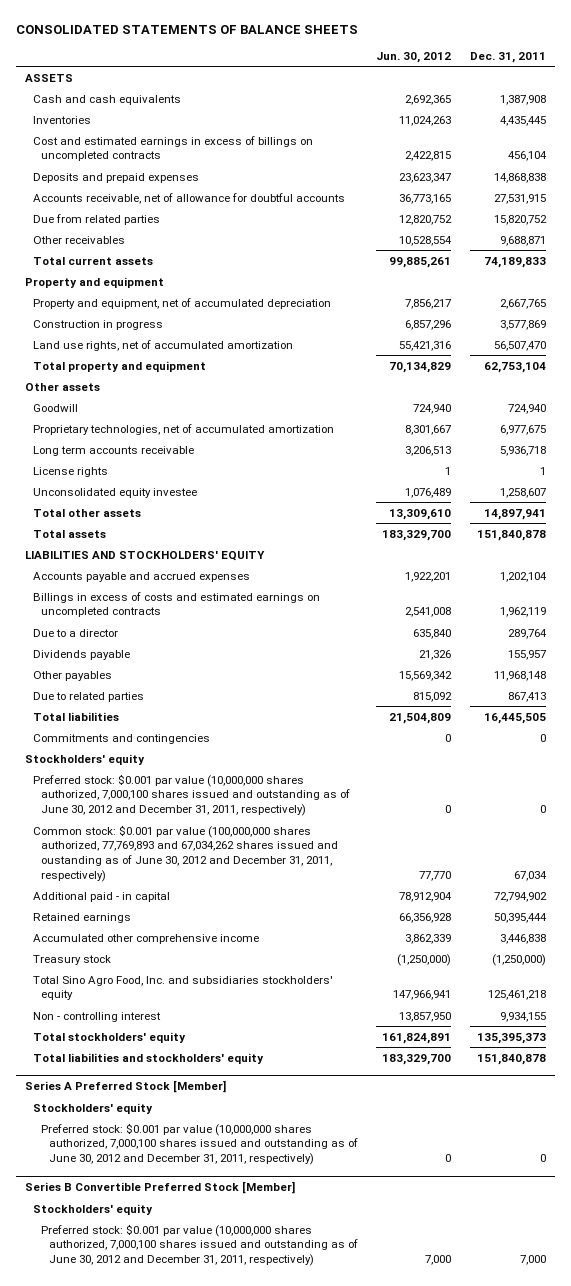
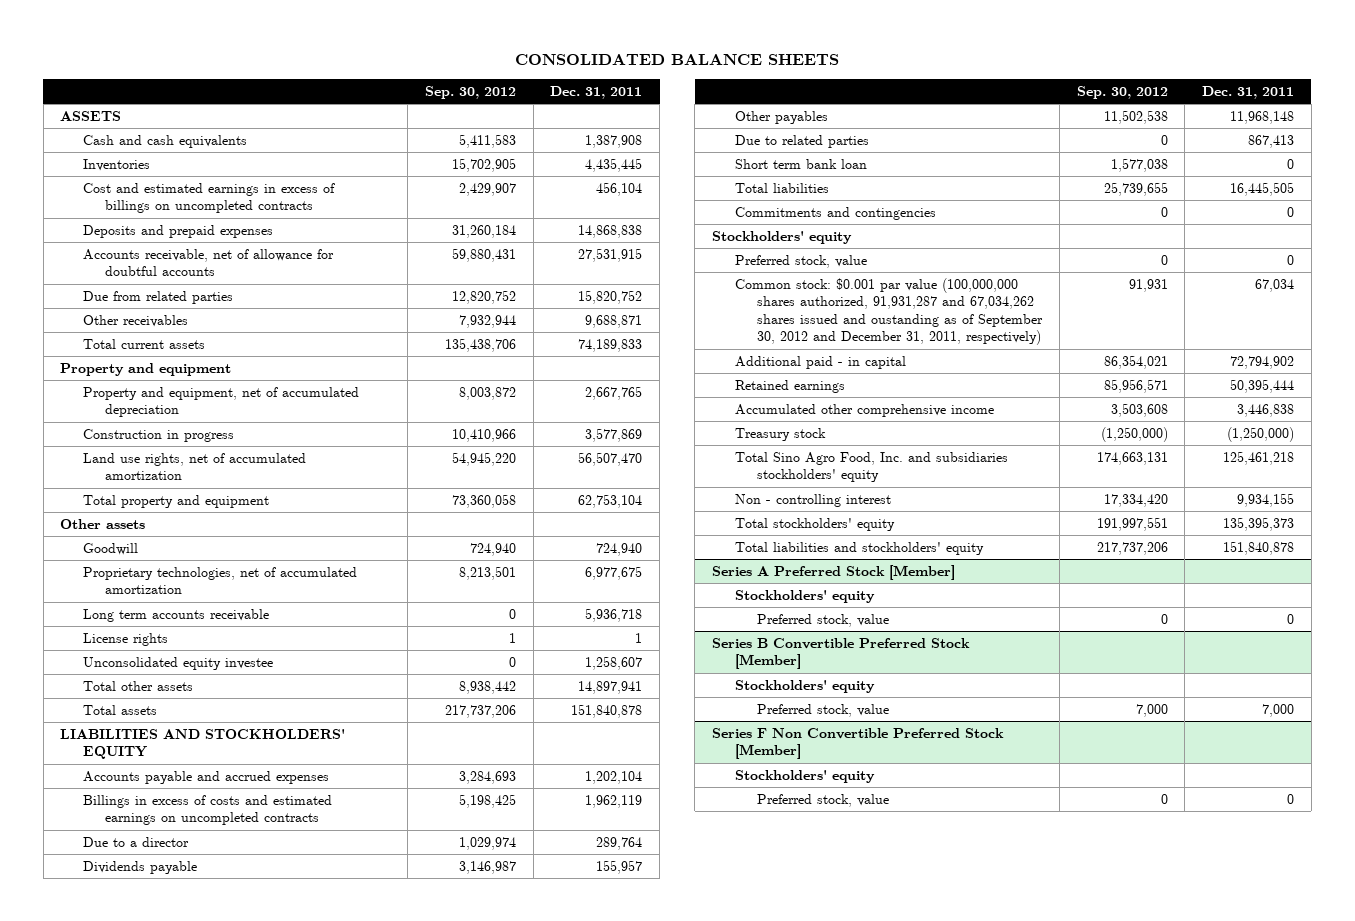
[15,24,358,34] CONSOLIDATED STATEMENTS OF BALANCE SHEETS -> [515,53,840,65] CONSOLIDATED BALANCE SHEETS
[376,51,452,63] Jun. 30, 2012 -> none
none -> [424,86,516,100] Sep. 30, 2012
none -> [734,158,867,169] Short term bank loan
[32,773,350,817] Preferred stock: $0.001 par value (10,000,000 shares authorized, 7,000,100 shares issued and outstanding as of June 30, 2012 and December 31, 2011, respectively) -> [734,254,867,268] Preferred stock, value
[32,824,338,882] Common stock: $0.001 par value (100,000,000 shares authorized, 77,769,893 and 67,034,262 shares issued and oustanding as of June 30, 2012 and December 31, 2011, respectively) -> [734,277,1044,346] Common stock: $0.001 par value (100,000,000 shares authorized, 91,931,287 and 67,034,262 shares issued and oustanding as of September 30, 2012 and December 31, 2011, respectively)
[40,1122,359,1166] Preferred stock: $0.001 par value (10,000,000 shares authorized, 7,000,100 shares issued and outstanding as of June 30, 2012 and December 31, 2011, respectively) -> [757,613,890,627] Preferred stock, value
[40,1223,359,1267] Preferred stock: $0.001 par value (10,000,000 shares authorized, 7,000,100 shares issued and outstanding as of June 30, 2012 and December 31, 2011, respectively) -> [757,703,890,717] Preferred stock, value
none -> [712,727,1005,760] Series F Non Convertible Preferred Stock [Member]
none -> [734,769,875,783] Stockholders' equity
none -> [757,793,890,807] Preferred stock, value

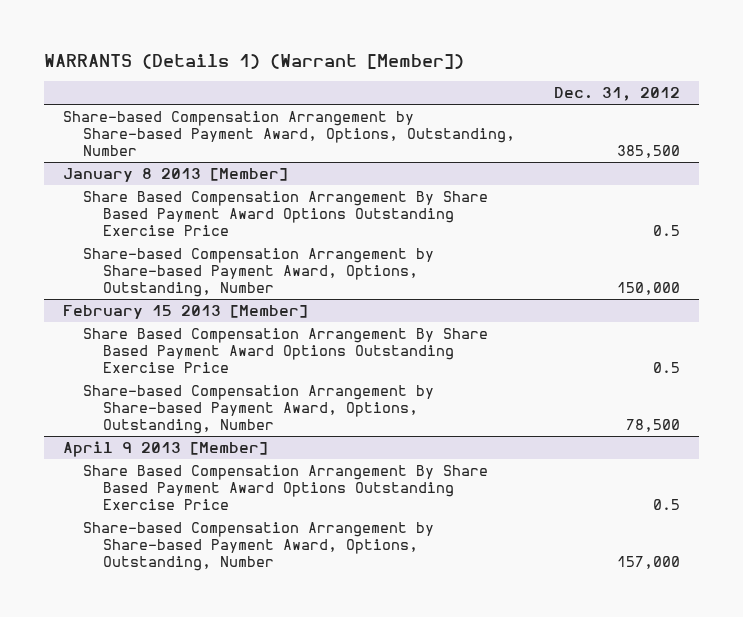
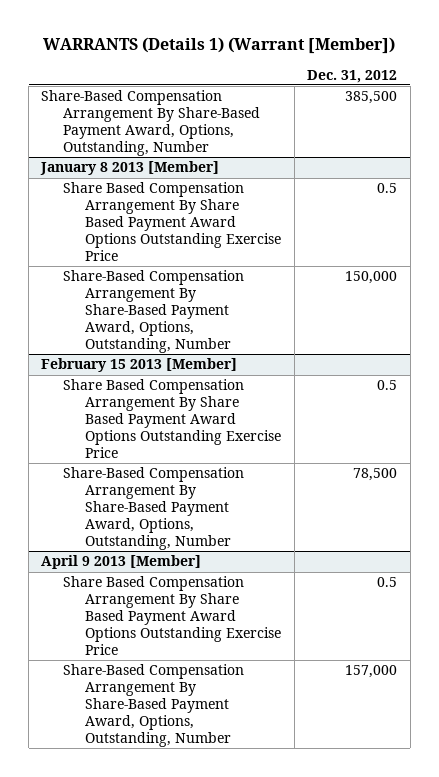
[63,111,516,156] Share-based Compensation Arrangement by Share-based Payment Award, Options, Outstanding, Number -> [41,90,261,157] Share-Based Compensation Arrangement By Share-Based Payment Award, Options, Outstanding, Number
[83,248,435,297] Share-based Compensation Arrangement by Share-based Payment Award, Options, Outstanding, Number -> [63,270,245,354] Share-Based Compensation Arrangement By Share-Based Payment Award, Options, Outstanding, Number
[83,385,435,434] Share-based Compensation Arrangement by Share-based Payment Award, Options, Outstanding, Number -> [63,467,245,551] Share-Based Compensation Arrangement By Share-Based Payment Award, Options, Outstanding, Number
[83,522,435,571] Share-based Compensation Arrangement by Share-based Payment Award, Options, Outstanding, Number -> [63,664,245,748] Share-Based Compensation Arrangement By Share-Based Payment Award, Options, Outstanding, Number

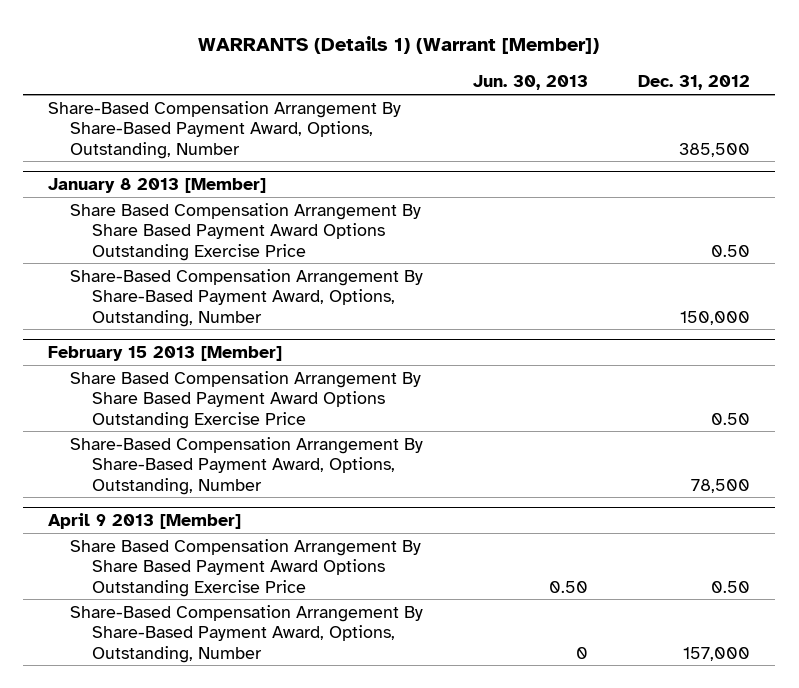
none -> [473,75,589,91] Jun. 30, 2013
[377,183,398,194] 0.5 -> [711,244,751,257] 0.50
[377,380,398,391] 0.5 -> [711,412,751,425] 0.50
[377,577,398,588] 0.5 -> [711,580,751,593] 0.50

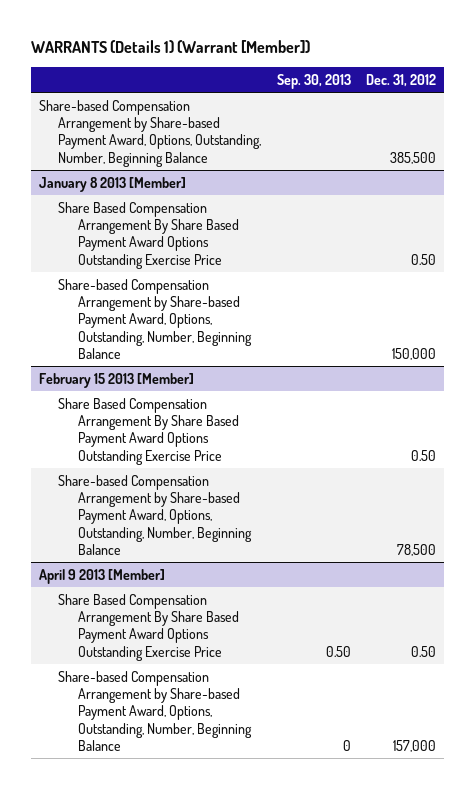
[473,75,589,91] Jun. 30, 2013 -> none
none -> [276,73,351,89] Sep. 30, 2013
[48,100,402,159] Share-Based Compensation Arrangement By Share-Based Payment Award, Options, Outstanding, Number -> [38,99,262,167] Share-based Compensation Arrangement by Share-based Payment Award, Options, Outstanding, Number, Beginning Balance
[70,268,424,327] Share-Based Compensation Arrangement By Share-Based Payment Award, Options, Outstanding, Number -> [58,278,252,359] Share-based Compensation Arrangement by Share-based Payment Award, Options, Outstanding, Number, Beginning Balance
[70,436,424,495] Share-Based Compensation Arrangement By Share-Based Payment Award, Options, Outstanding, Number -> [58,474,252,555] Share-based Compensation Arrangement by Share-based Payment Award, Options, Outstanding, Number, Beginning Balance
[70,604,424,663] Share-Based Compensation Arrangement By Share-Based Payment Award, Options, Outstanding, Number -> [58,670,252,751] Share-based Compensation Arrangement by Share-based Payment Award, Options, Outstanding, Number, Beginning Balance

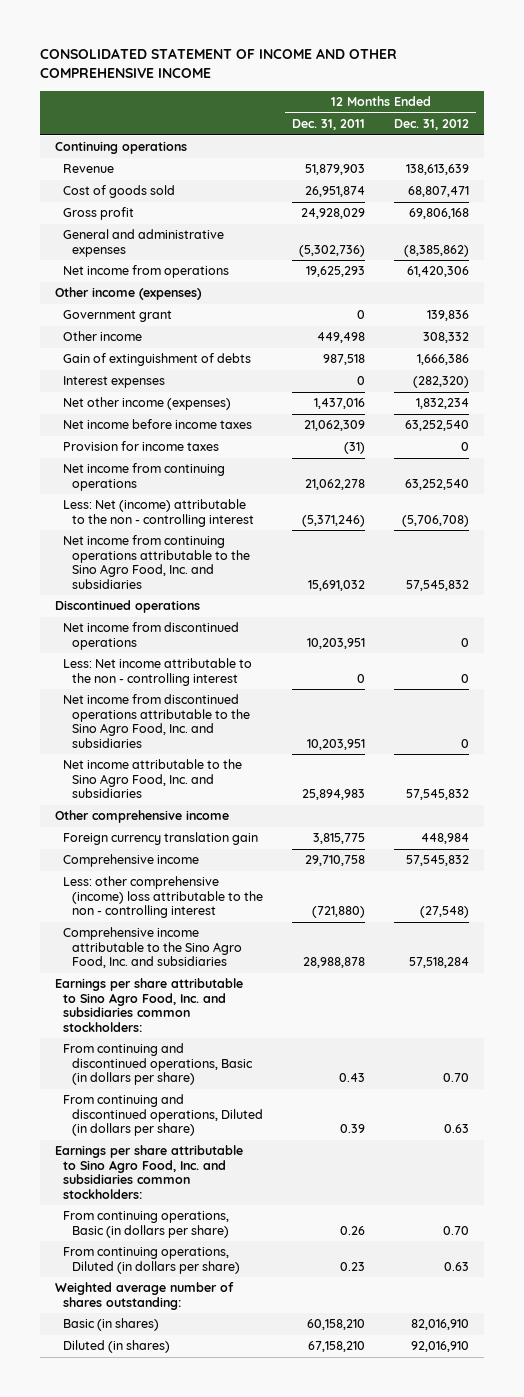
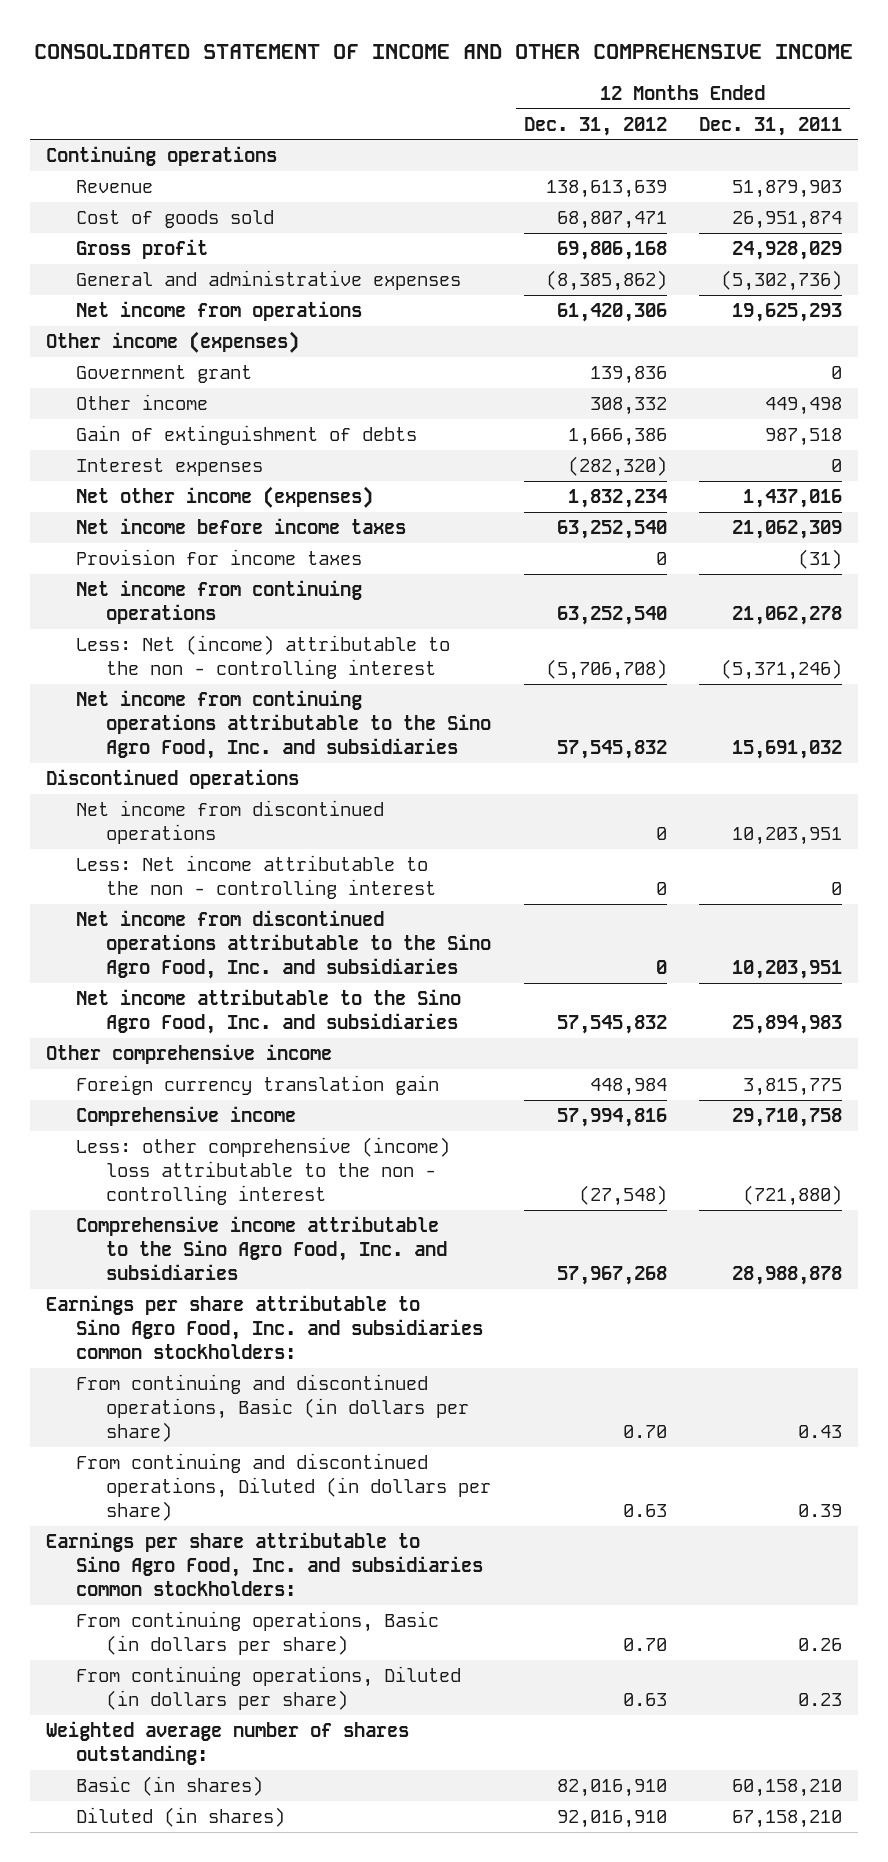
[406,855,470,867] 57,545,832 -> [556,1107,667,1127] 57,994,816
[409,957,470,969] 57,518,284 -> [556,1266,667,1286] 57,967,268

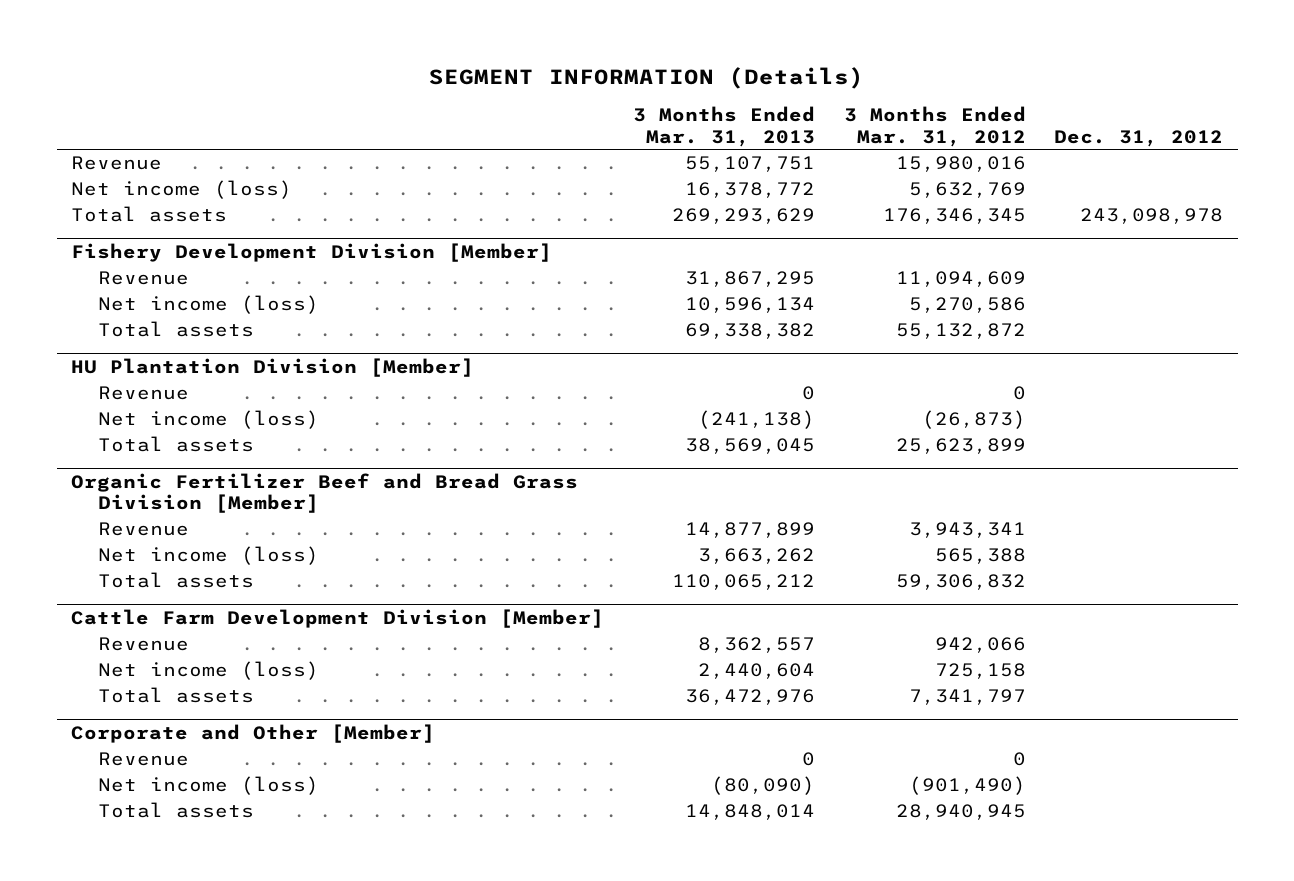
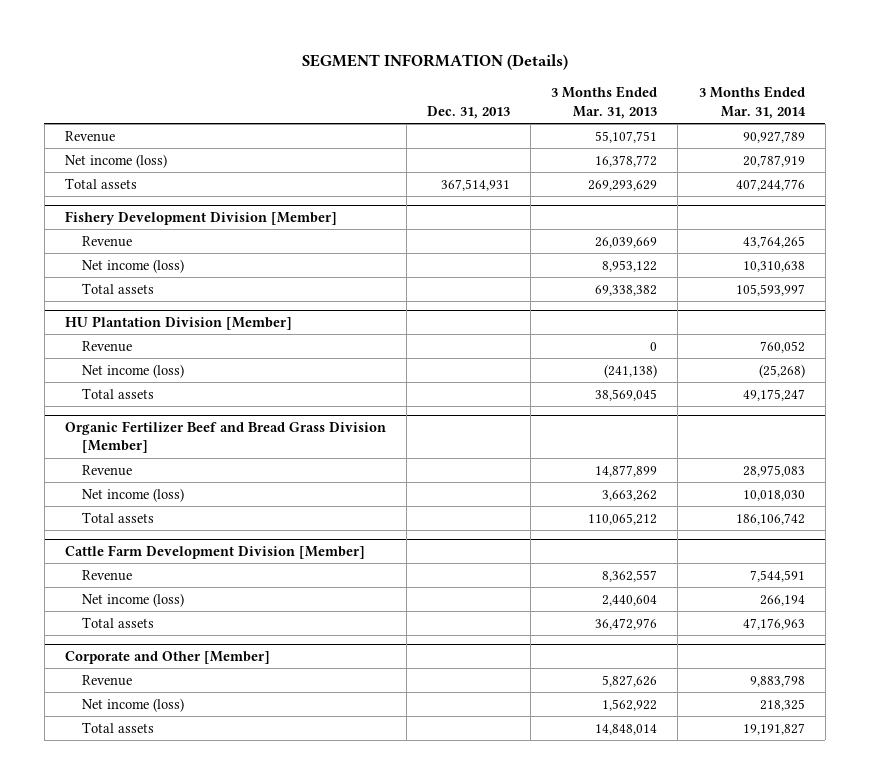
[843,106,1026,147] 3 Months Ended Mar. 31, 2012 -> none
[1054,129,1224,147] Dec. 31, 2012 -> none
none -> [427,105,511,119] Dec. 31, 2013
none -> [698,86,806,119] 3 Months Ended Mar. 31, 2014
[684,271,815,288] 31,867,295 -> [595,236,658,248] 26,039,669
[684,297,815,314] 10,596,134 -> [602,259,658,272] 8,953,122
[801,752,815,767] 0 -> [602,674,658,687] 5,827,626
[710,776,815,796] (80,090) -> [602,698,658,711] 1,562,922

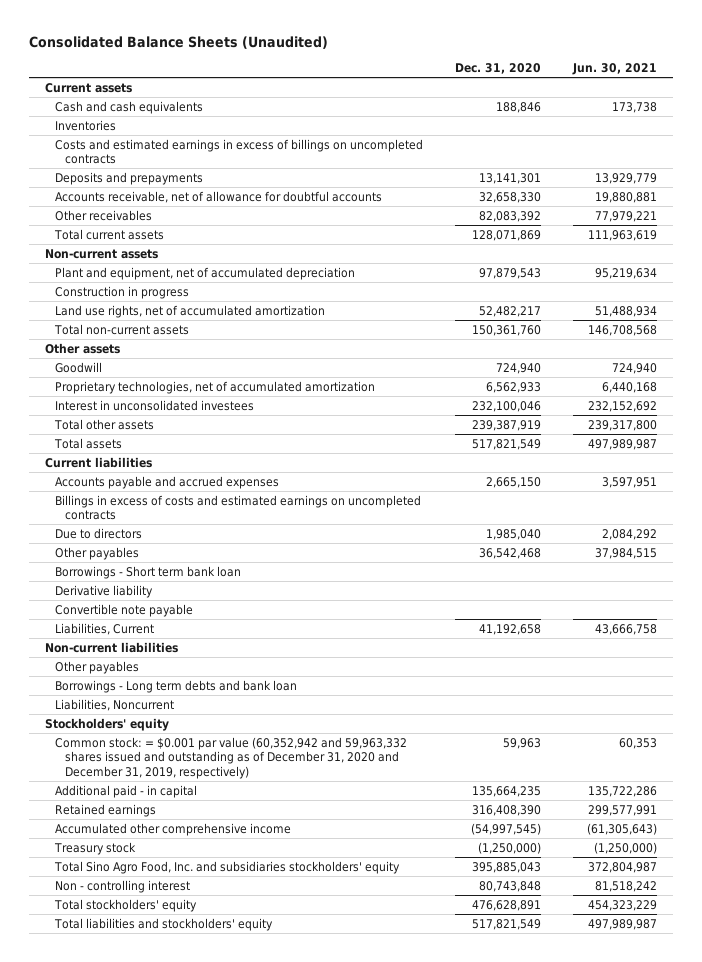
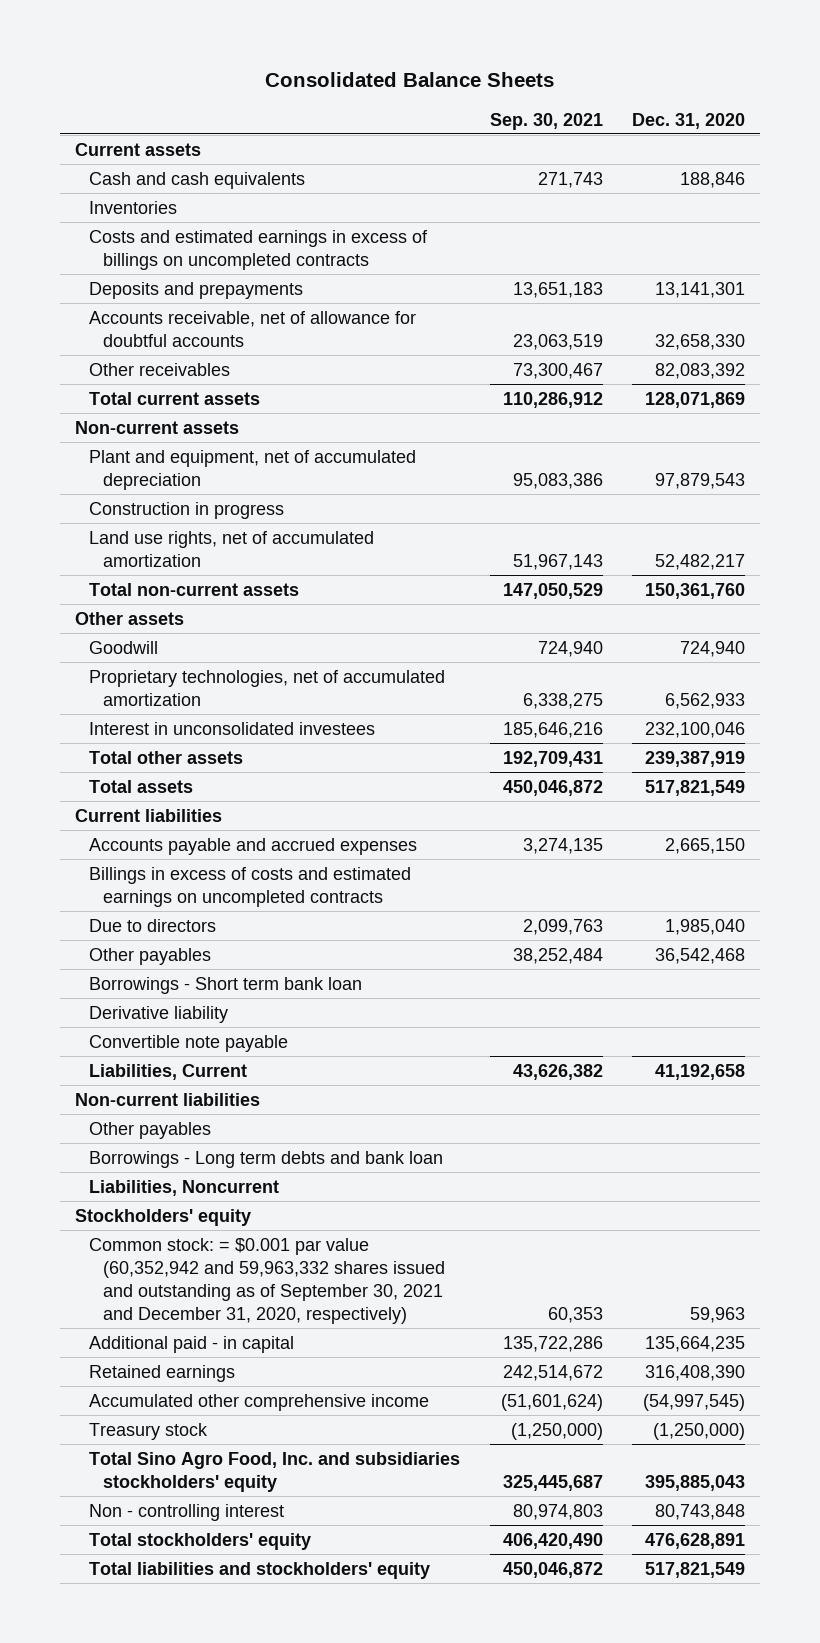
[29,36,329,50] Consolidated Balance Sheets (Unaudited) -> [264,72,554,88] Consolidated Balance Sheets
[572,63,658,76] Jun. 30, 2021 -> none
none -> [489,112,603,130] Sep. 30, 2021
[55,736,408,780] Common stock: = $0.001 par value (60,352,942 and 59,963,332 shares issued and outstanding as of December 31, 2020 and December 31, 2019, respectively) -> [88,1237,445,1324] Common stock: = $0.001 par value (60,352,942 and 59,963,332 shares issued and outstanding as of September 30, 2021 and December 31, 2020, respectively)

